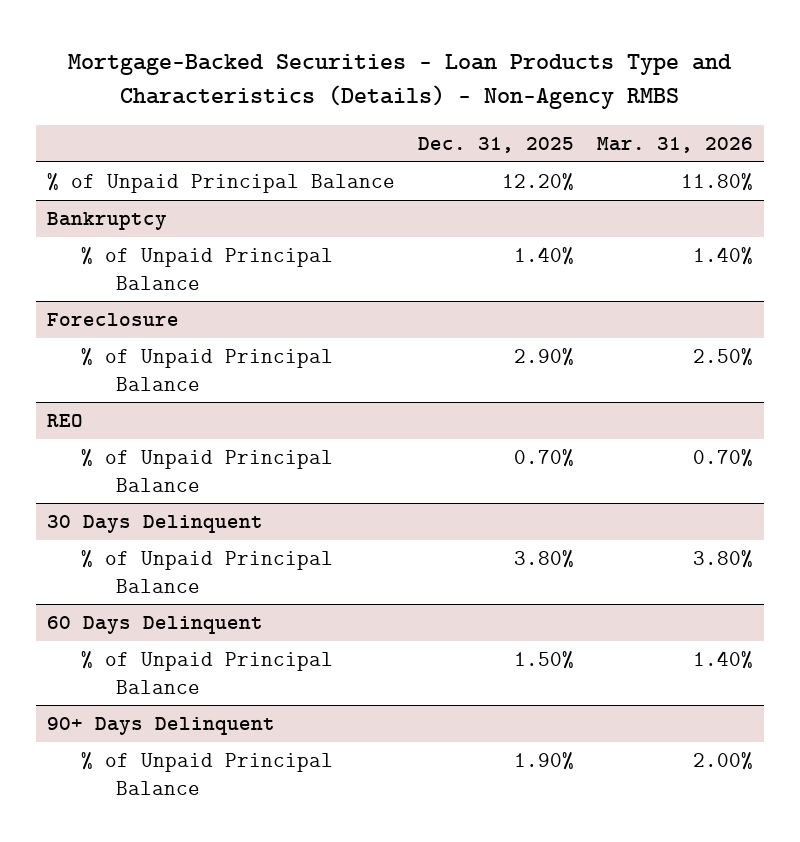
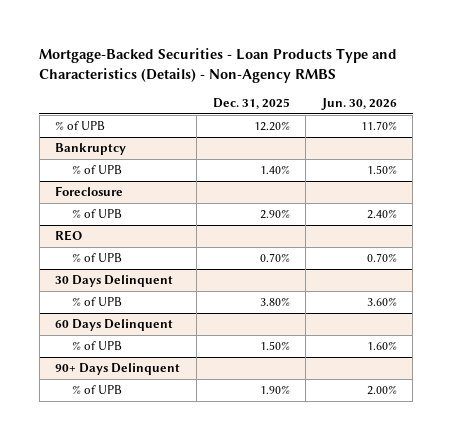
[596,136,753,153] Mar. 31, 2026 -> none
none -> [320,97,397,110] Jun. 30, 2026
[47,173,396,194] % of Unpaid Principal Balance -> [55,121,106,131] % of UPB
[81,247,334,290] % of Unpaid Principal Balance -> [71,165,122,175] % of UPB
[81,348,334,391] % of Unpaid Principal Balance -> [71,209,122,219] % of UPB
[81,449,334,492] % of Unpaid Principal Balance -> [71,253,122,263] % of UPB
[81,550,334,593] % of Unpaid Principal Balance -> [71,297,122,307] % of UPB
[81,651,334,694] % of Unpaid Principal Balance -> [71,341,122,351] % of UPB
[81,752,334,795] % of Unpaid Principal Balance -> [71,385,122,395] % of UPB

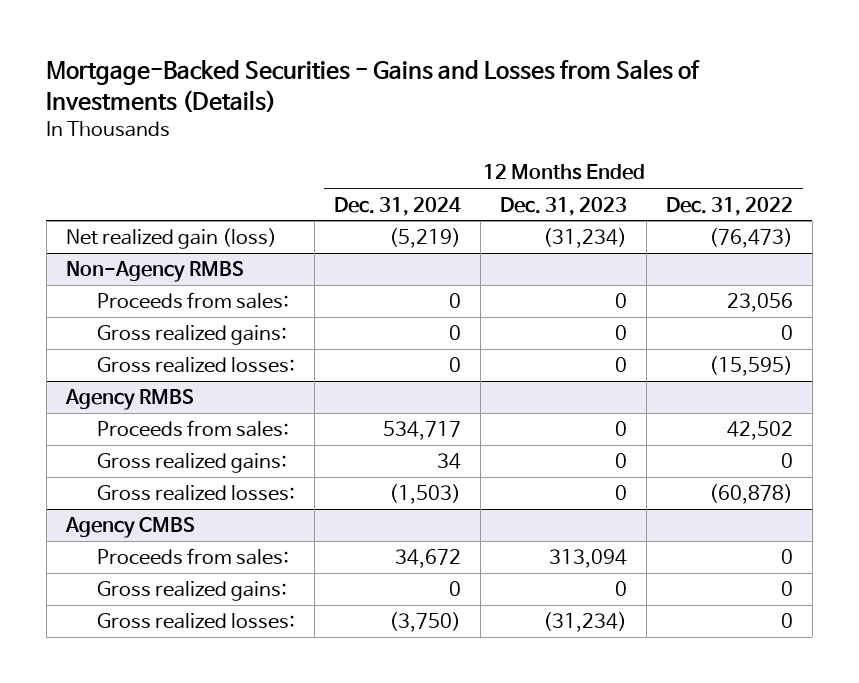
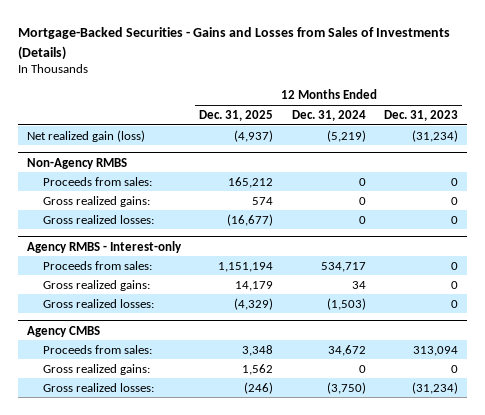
[665,196,793,216] Dec. 31, 2022 -> none
none -> [199,109,274,121] Dec. 31, 2025
[64,389,194,411] Agency RMBS -> [27,240,183,253] Agency RMBS - Interest-only

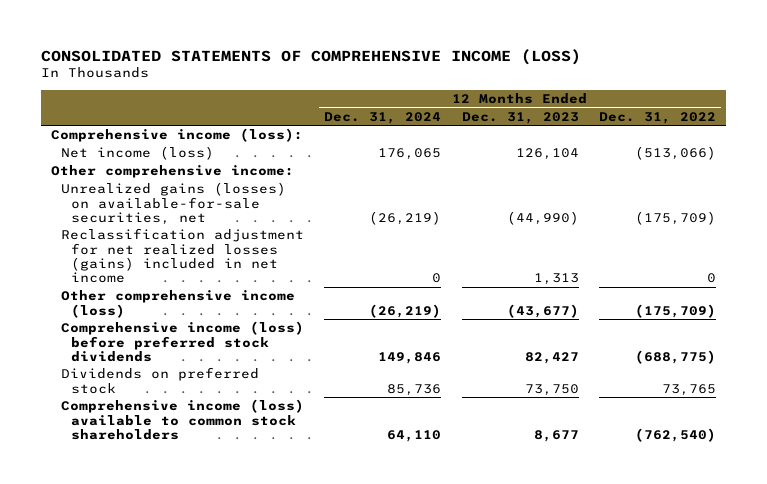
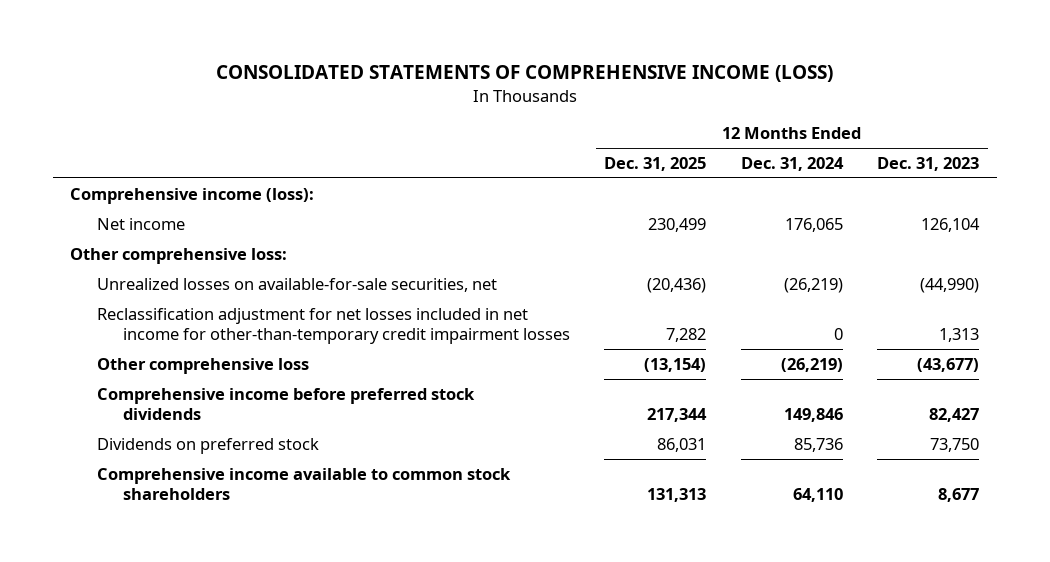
[598,111,716,124] Dec. 31, 2022 -> none
none -> [604,157,707,172] Dec. 31, 2025
[61,146,215,161] Net income (loss) -> [96,217,185,230] Net income
[51,165,295,179] Other comprehensive income: -> [70,247,288,264] Other comprehensive loss:
[61,182,287,225] Unrealized gains (losses) on available-for-sale securities, net -> [96,277,497,292] Unrealized losses on available-for-sale securities, net
[61,228,305,284] Reclassification adjustment for net realized losses (gains) included in net income -> [96,307,570,345] Reclassification adjustment for net losses included in net income for other-than-temporary credit impairment losses
[61,290,296,318] Other comprehensive income (loss) -> [96,357,309,374] Other comprehensive loss
[61,321,305,362] Comprehensive income (loss) before preferred stock dividends -> [96,387,475,421] Comprehensive income before preferred stock dividends
[61,399,305,440] Comprehensive income (loss) available to common stock shareholders -> [96,467,511,501] Comprehensive income available to common stock shareholders

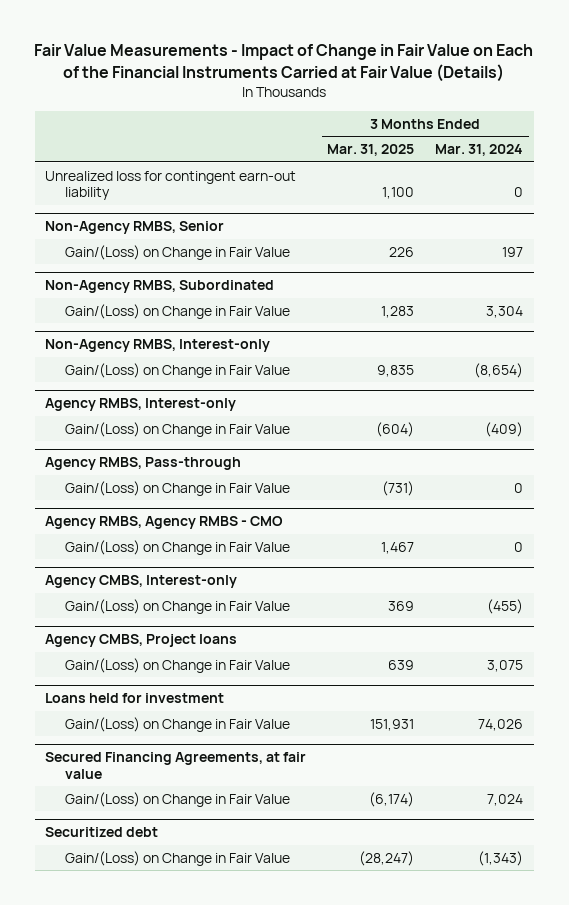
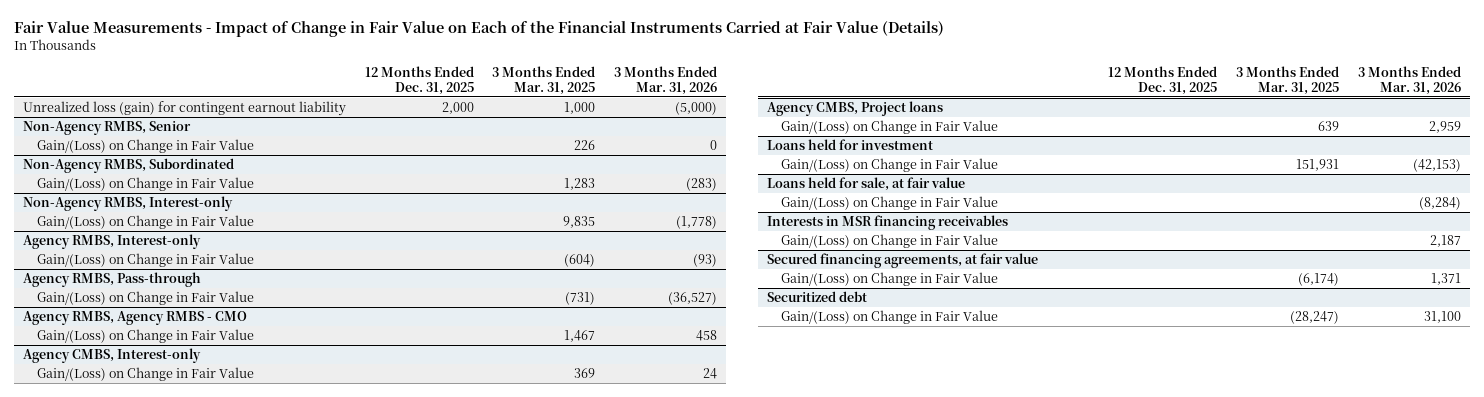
[435,144,524,157] Mar. 31, 2024 -> none
none -> [364,66,474,95] 12 Months Ended Dec. 31, 2025
none -> [613,66,717,95] 3 Months Ended Mar. 31, 2026
[45,170,297,201] Unrealized loss for contingent earn-out liability -> [23,101,347,117] Unrealized loss (gain) for contingent earnout liability
[382,187,415,200] 1,100 -> [564,102,596,115] 1,000
none -> [766,177,965,192] Loans held for sale, at fair value
none -> [780,196,998,211] Gain/(Loss) on Change in Fair Value
none -> [766,215,1008,231] Interests in MSR financing receivables
none -> [780,234,998,249] Gain/(Loss) on Change in Fair Value
[45,752,307,779] Secured Financing Agreements, at fair value -> [766,253,1038,269] Secured financing agreements, at fair value

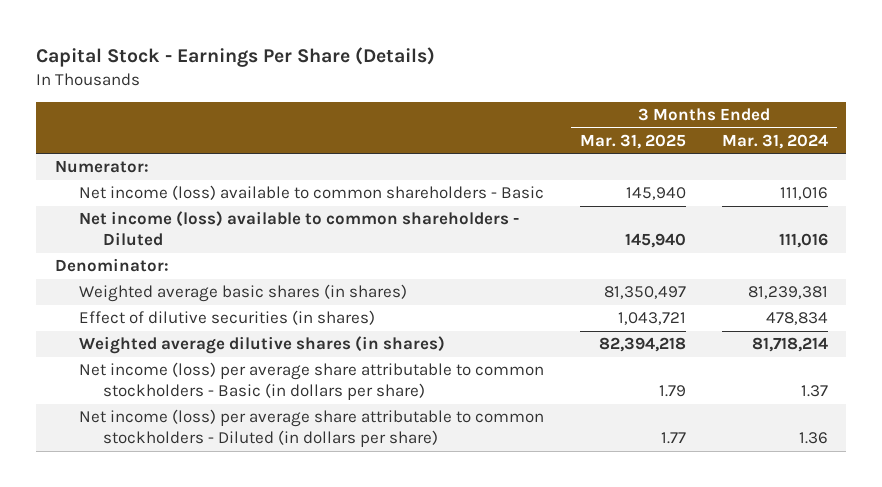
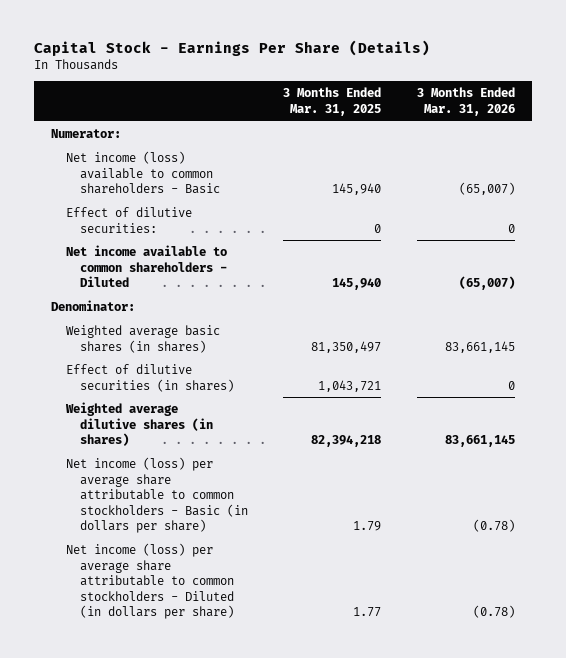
[721,133,828,149] Mar. 31, 2024 -> none
none -> [416,87,515,116] 3 Months Ended Mar. 31, 2026
none -> [65,207,192,233] Effect of dilutive securities:
[78,211,519,247] Net income (loss) available to common shareholders - Diluted -> [65,245,227,288] Net income available to common shareholders - Diluted

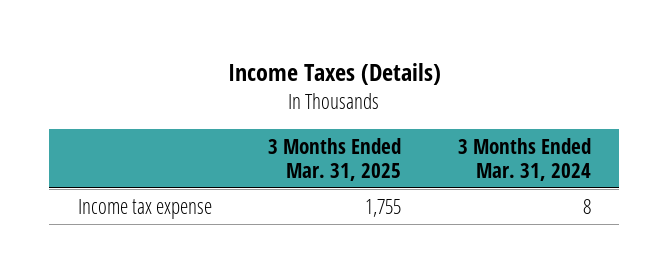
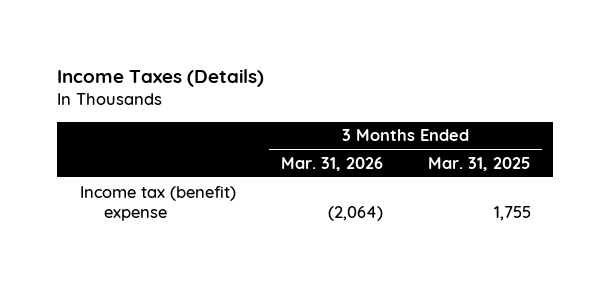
[457,137,591,181] 3 Months Ended Mar. 31, 2024 -> none
none -> [280,156,383,171] Mar. 31, 2026
[77,198,212,219] Income tax expense -> [79,185,236,222] Income tax (benefit) expense

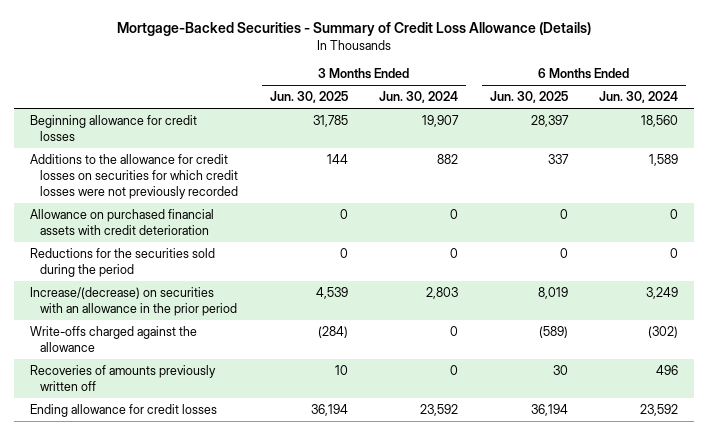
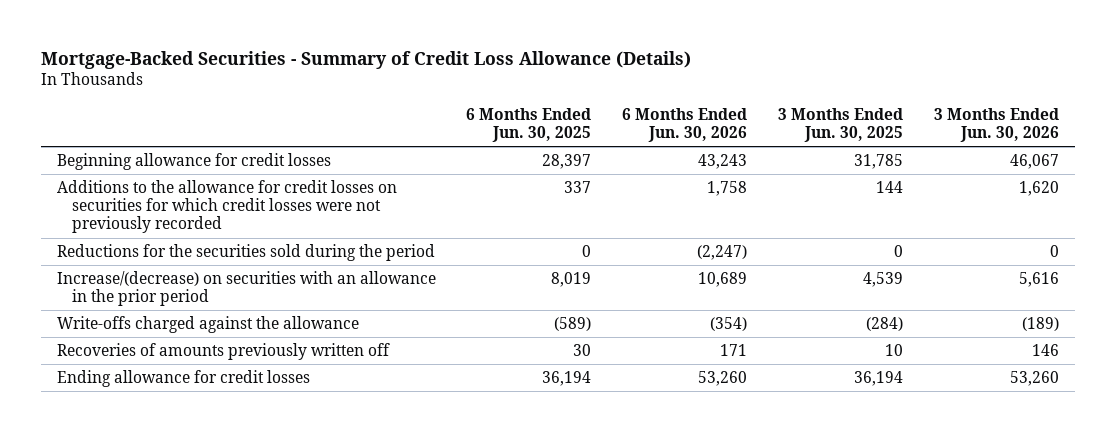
[379,91,459,104] Jun. 30, 2024 -> none
[598,91,678,104] Jun. 30, 2024 -> none
none -> [622,107,748,143] 6 Months Ended Jun. 30, 2026
none -> [934,107,1060,143] 3 Months Ended Jun. 30, 2026
[29,209,214,236] Allowance on purchased financial assets with credit deterioration -> none

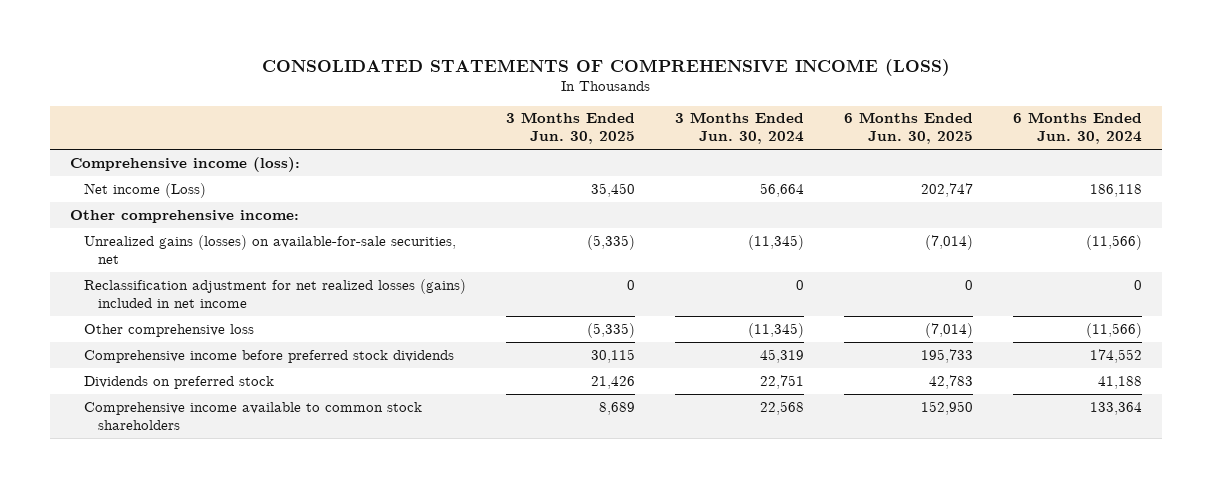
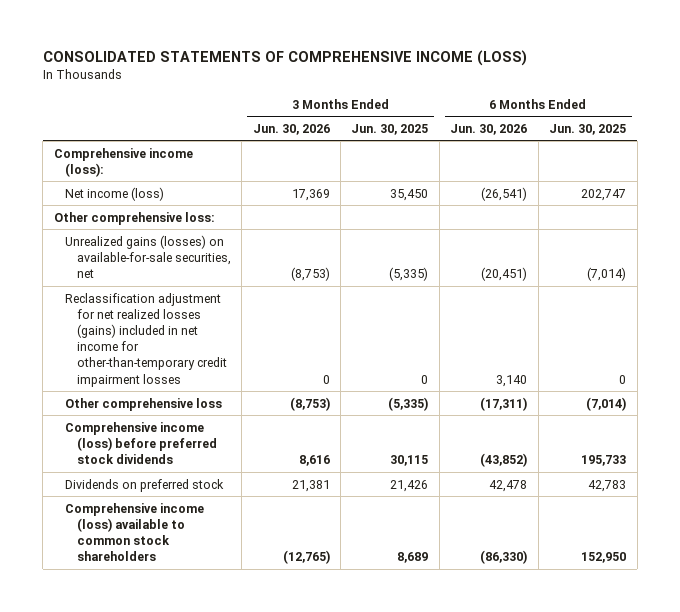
[674,112,804,145] 3 Months Ended Jun. 30, 2024 -> none
[1012,112,1142,145] 6 Months Ended Jun. 30, 2024 -> none
none -> [252,123,330,135] Jun. 30, 2026
none -> [450,123,528,135] Jun. 30, 2026
[83,182,206,198] Net income (Loss) -> [65,186,165,201] Net income (loss)
[69,209,299,223] Other comprehensive income: -> [53,211,215,225] Other comprehensive loss:
[83,278,466,308] Reclassification adjustment for net realized losses (gains) included in net income -> [65,292,227,387] Reclassification adjustment for net realized losses (gains) included in net income for other-than-temporary credit impairment losses
[83,349,454,363] Comprehensive income before preferred stock dividends -> [65,421,217,465] Comprehensive income (loss) before preferred stock dividends
[83,401,422,430] Comprehensive income available to common stock shareholders -> [65,502,205,562] Comprehensive income (loss) available to common stock shareholders

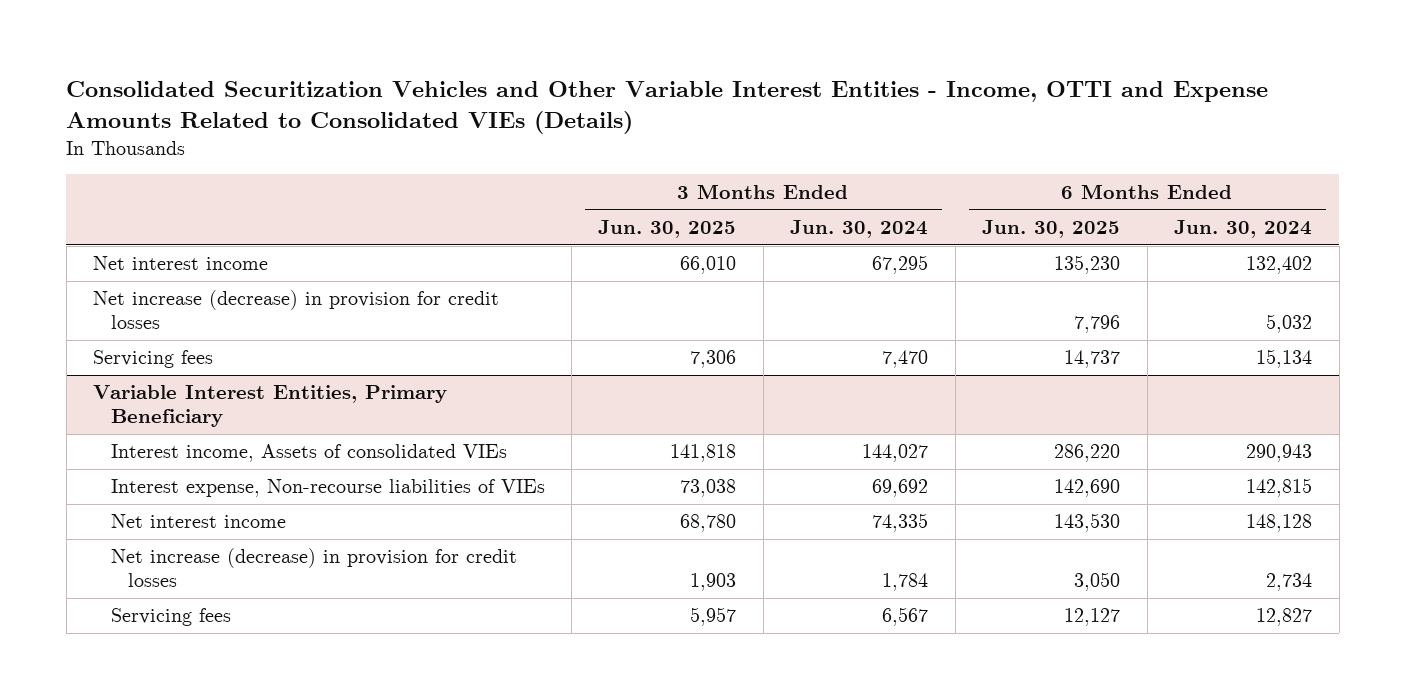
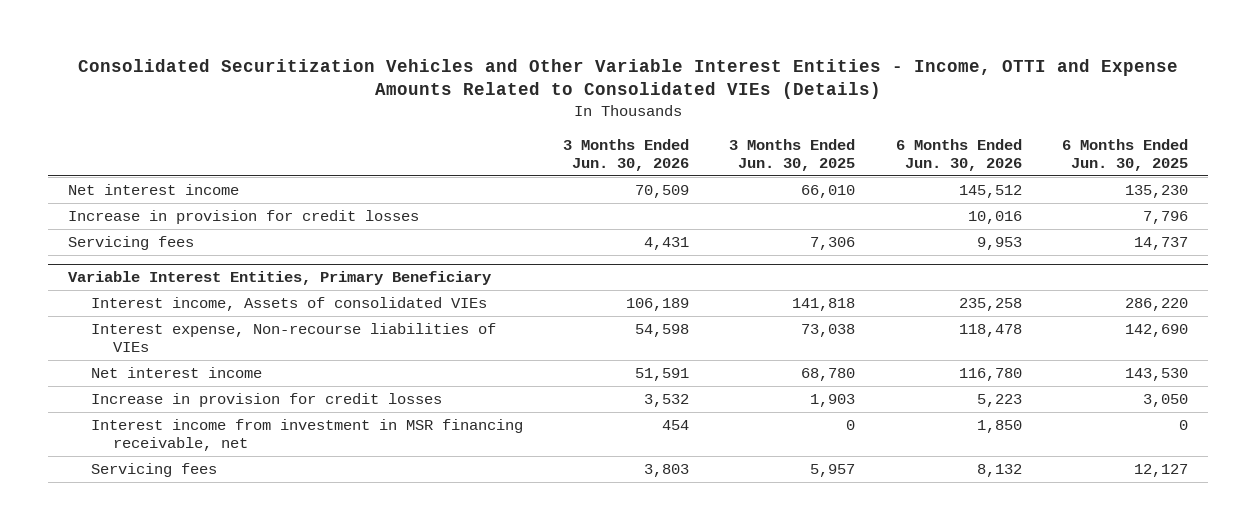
[790,219,929,238] Jun. 30, 2024 -> none
[1174,219,1313,238] Jun. 30, 2024 -> none
none -> [562,138,689,171] 3 Months Ended Jun. 30, 2026
none -> [895,138,1022,171] 6 Months Ended Jun. 30, 2026
[93,290,500,330] Net increase (decrease) in provision for credit losses -> [68,210,420,225] Increase in provision for credit losses
[110,548,517,588] Net increase (decrease) in provision for credit losses -> [90,393,442,408] Increase in provision for credit losses
none -> [90,419,523,452] Interest income from investment in MSR financing receivable, net

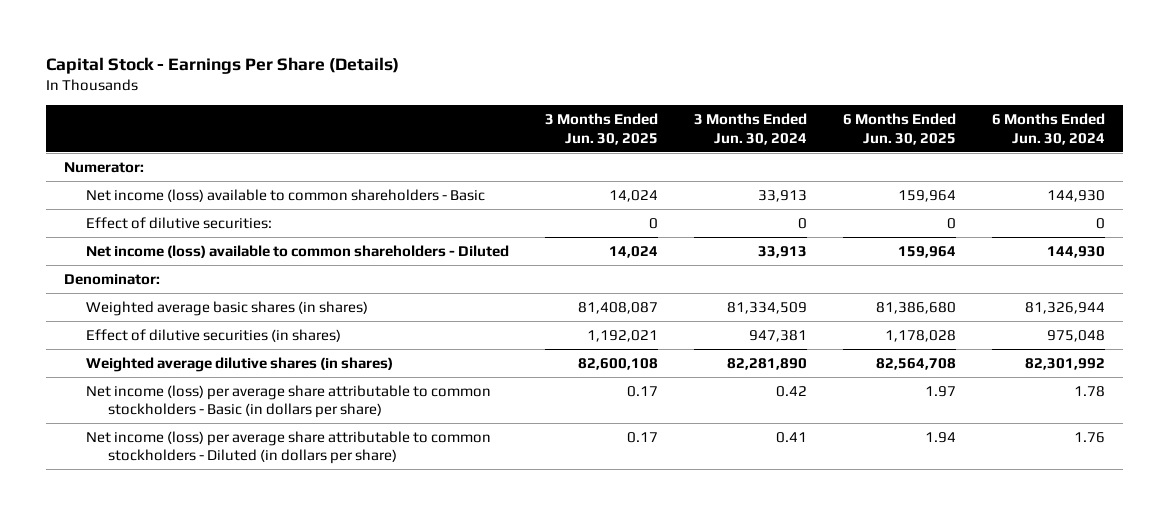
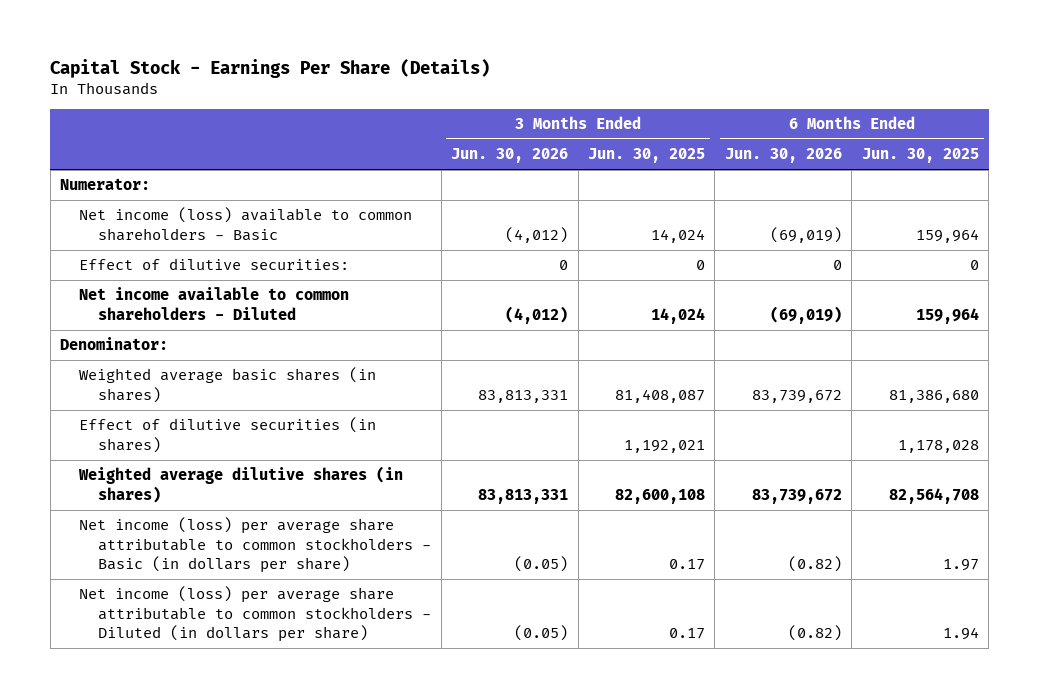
[694,113,808,145] 3 Months Ended Jun. 30, 2024 -> none
[992,113,1106,145] 6 Months Ended Jun. 30, 2024 -> none
none -> [451,148,569,164] Jun. 30, 2026
none -> [724,148,842,164] Jun. 30, 2026
[86,244,510,258] Net income (loss) available to common shareholders - Diluted -> [79,287,350,320] Net income available to common shareholders - Diluted

